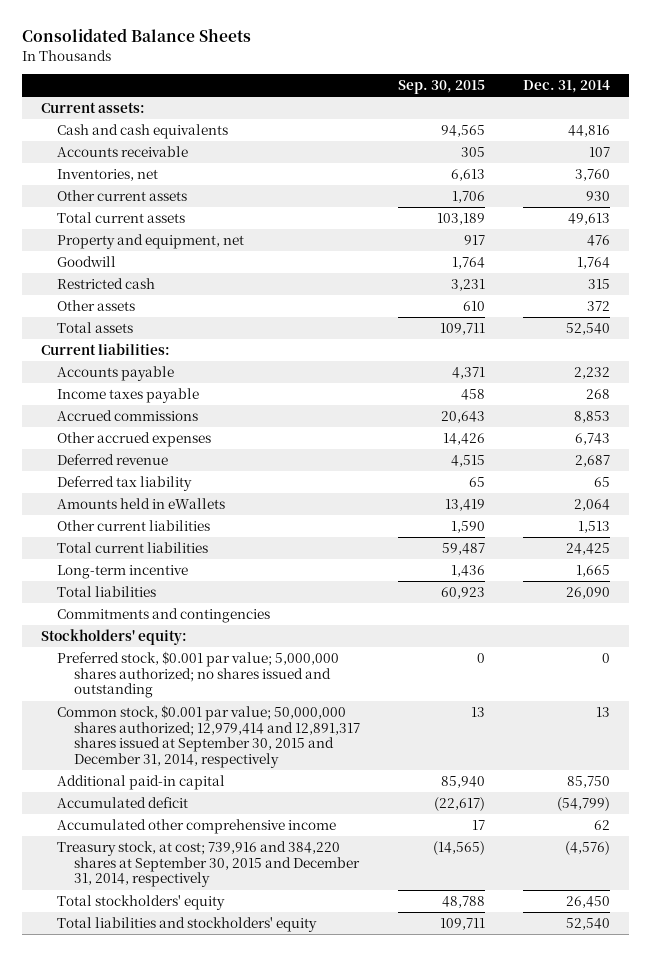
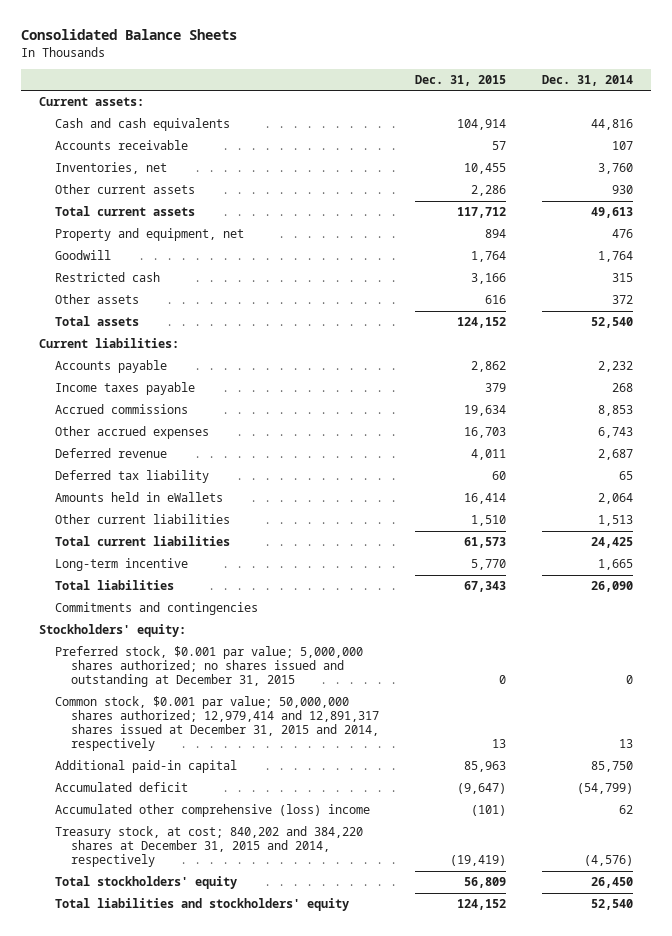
[397,80,485,95] Sep. 30, 2015 -> none
none -> [414,74,506,86] Dec. 31, 2015
[57,651,340,699] Preferred stock, $0.001 par value; 5,000,000 shares authorized; no shares issued and outstanding -> [54,646,363,688] Preferred stock, $0.001 par value; 5,000,000 shares authorized; no shares issued and outstanding at December 31, 2015
[57,705,360,769] Common stock, $0.001 par value; 50,000,000 shares authorized; 12,979,414 and 12,891,317 shares issued at September 30, 2015 and December 31, 2014, respectively -> [54,696,379,752] Common stock, $0.001 par value; 50,000,000 shares authorized; 12,979,414 and 12,891,317 shares issued at December 31, 2015 and 2014, respectively
[57,819,337,835] Accumulated other comprehensive income -> [54,804,370,818] Accumulated other comprehensive (loss) income
[57,841,360,888] Treasury stock, at cost; 739,916 and 384,220 shares at September 30, 2015 and December 31, 2014, respectively -> [54,826,363,868] Treasury stock, at cost; 840,202 and 384,220 shares at December 31, 2015 and 2014, respectively

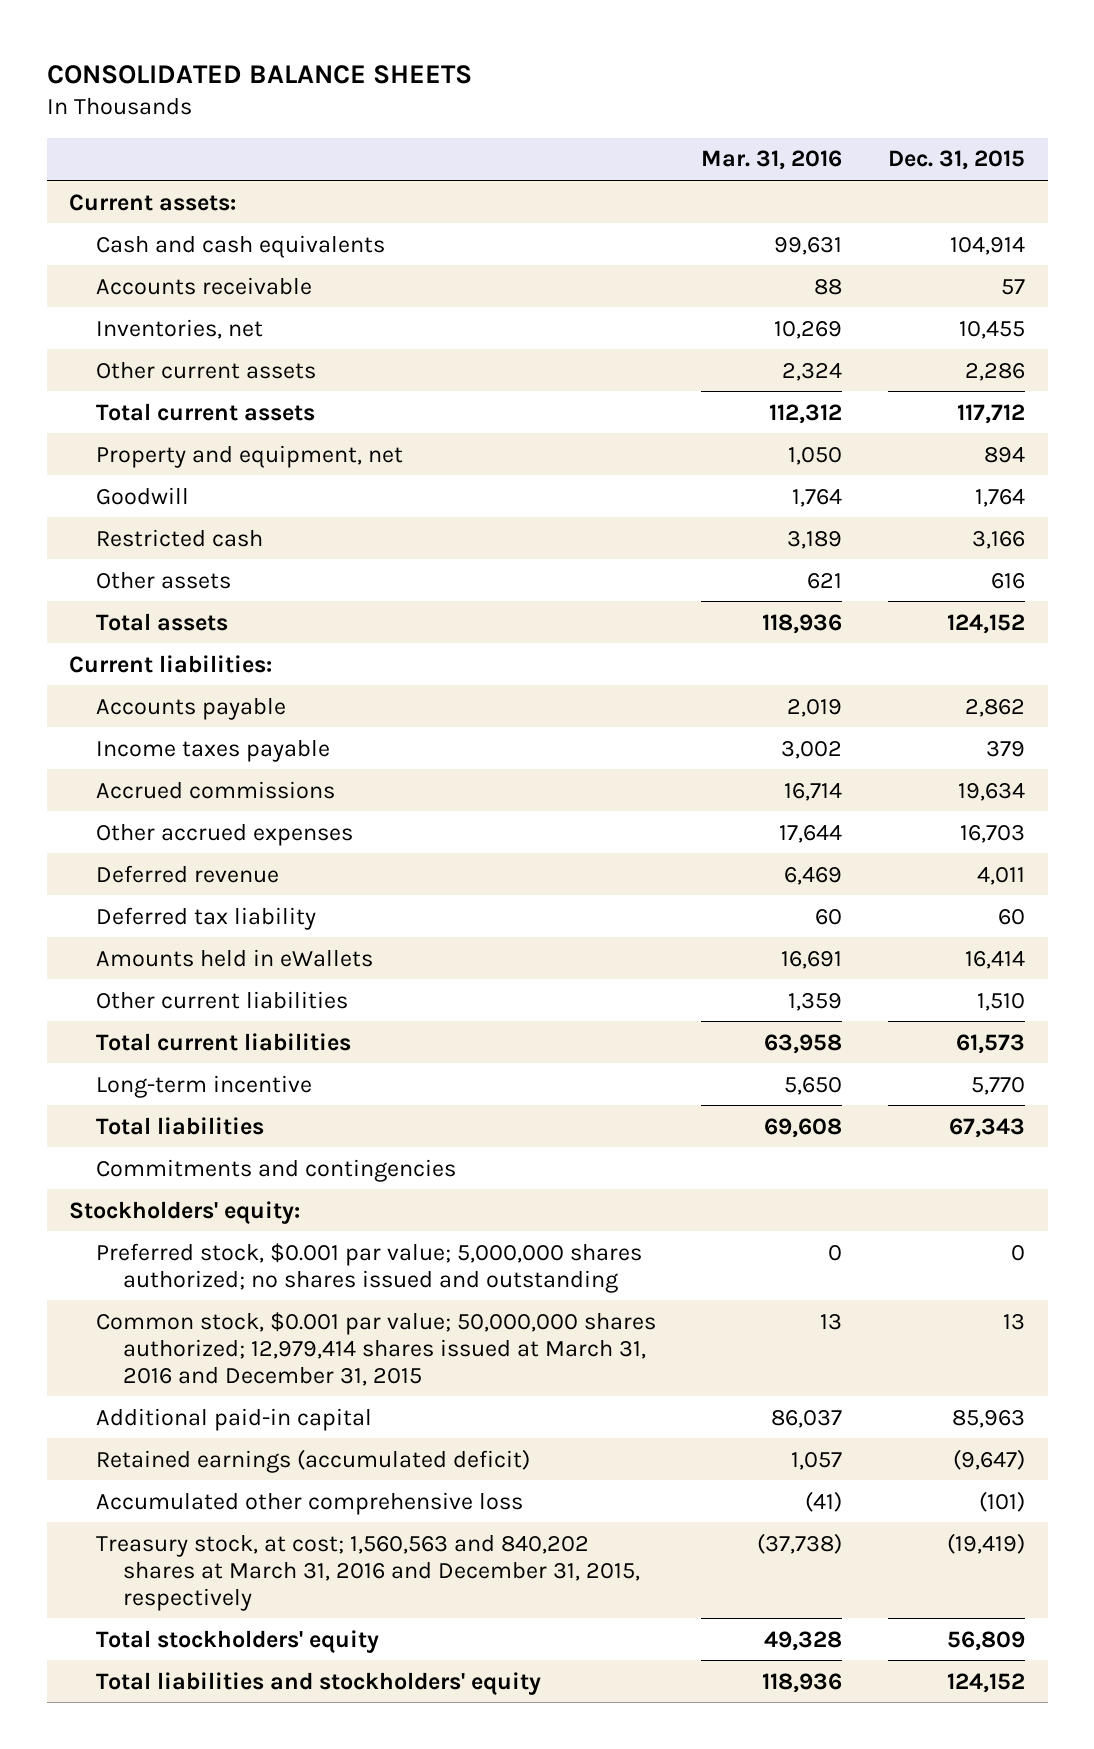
[21,29,238,41] Consolidated Balance Sheets -> [46,64,472,84] CONSOLIDATED BALANCE SHEETS
[541,74,633,86] Dec. 31, 2014 -> none
none -> [701,150,843,171] Mar. 31, 2016
[54,646,363,688] Preferred stock, $0.001 par value; 5,000,000 shares authorized; no shares issued and outstanding at December 31, 2015 -> [96,1242,643,1293] Preferred stock, $0.001 par value; 5,000,000 shares authorized; no shares issued and outstanding
[54,696,379,752] Common stock, $0.001 par value; 50,000,000 shares authorized; 12,979,414 and 12,891,317 shares issued at December 31, 2015 and 2014, respectively -> [96,1311,657,1386] Common stock, $0.001 par value; 50,000,000 shares authorized; 12,979,414 shares issued at March 31, 2016 and December 31, 2015
[54,782,188,793] Accumulated deficit -> [96,1448,531,1473] Retained earnings (accumulated deficit)
[54,804,370,818] Accumulated other comprehensive (loss) income -> [96,1491,524,1515] Accumulated other comprehensive loss
[54,826,363,868] Treasury stock, at cost; 840,202 and 384,220 shares at December 31, 2015 and 2014, respectively -> [96,1533,640,1611] Treasury stock, at cost; 1,560,563 and 840,202 shares at March 31, 2016 and December 31, 2015, respectively

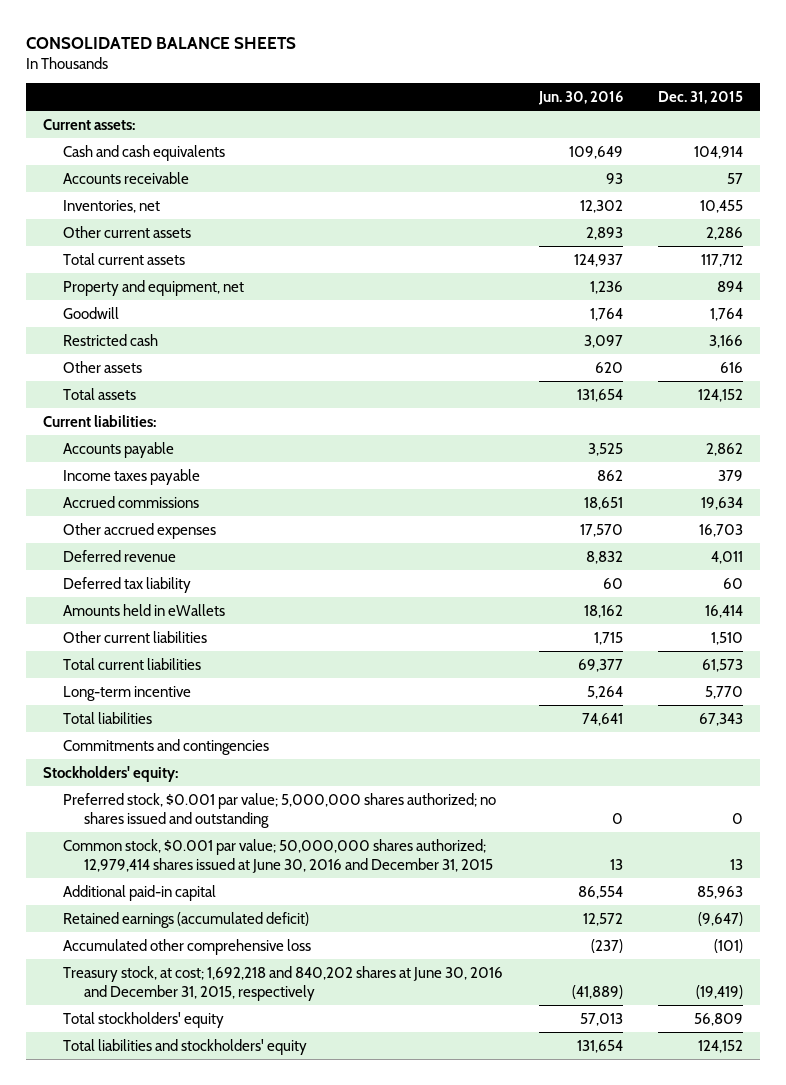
[701,150,843,171] Mar. 31, 2016 -> none
none -> [537,91,623,106] Jun. 30, 2016
[96,1311,657,1386] Common stock, $0.001 par value; 50,000,000 shares authorized; 12,979,414 shares issued at March 31, 2016 and December 31, 2015 -> [63,838,493,873] Common stock, $0.001 par value; 50,000,000 shares authorized; 12,979,414 shares issued at June 30, 2016 and December 31, 2015
[96,1533,640,1611] Treasury stock, at cost; 1,560,563 and 840,202 shares at March 31, 2016 and December 31, 2015, respectively -> [63,965,504,1001] Treasury stock, at cost; 1,692,218 and 840,202 shares at June 30, 2016 and December 31, 2015, respectively

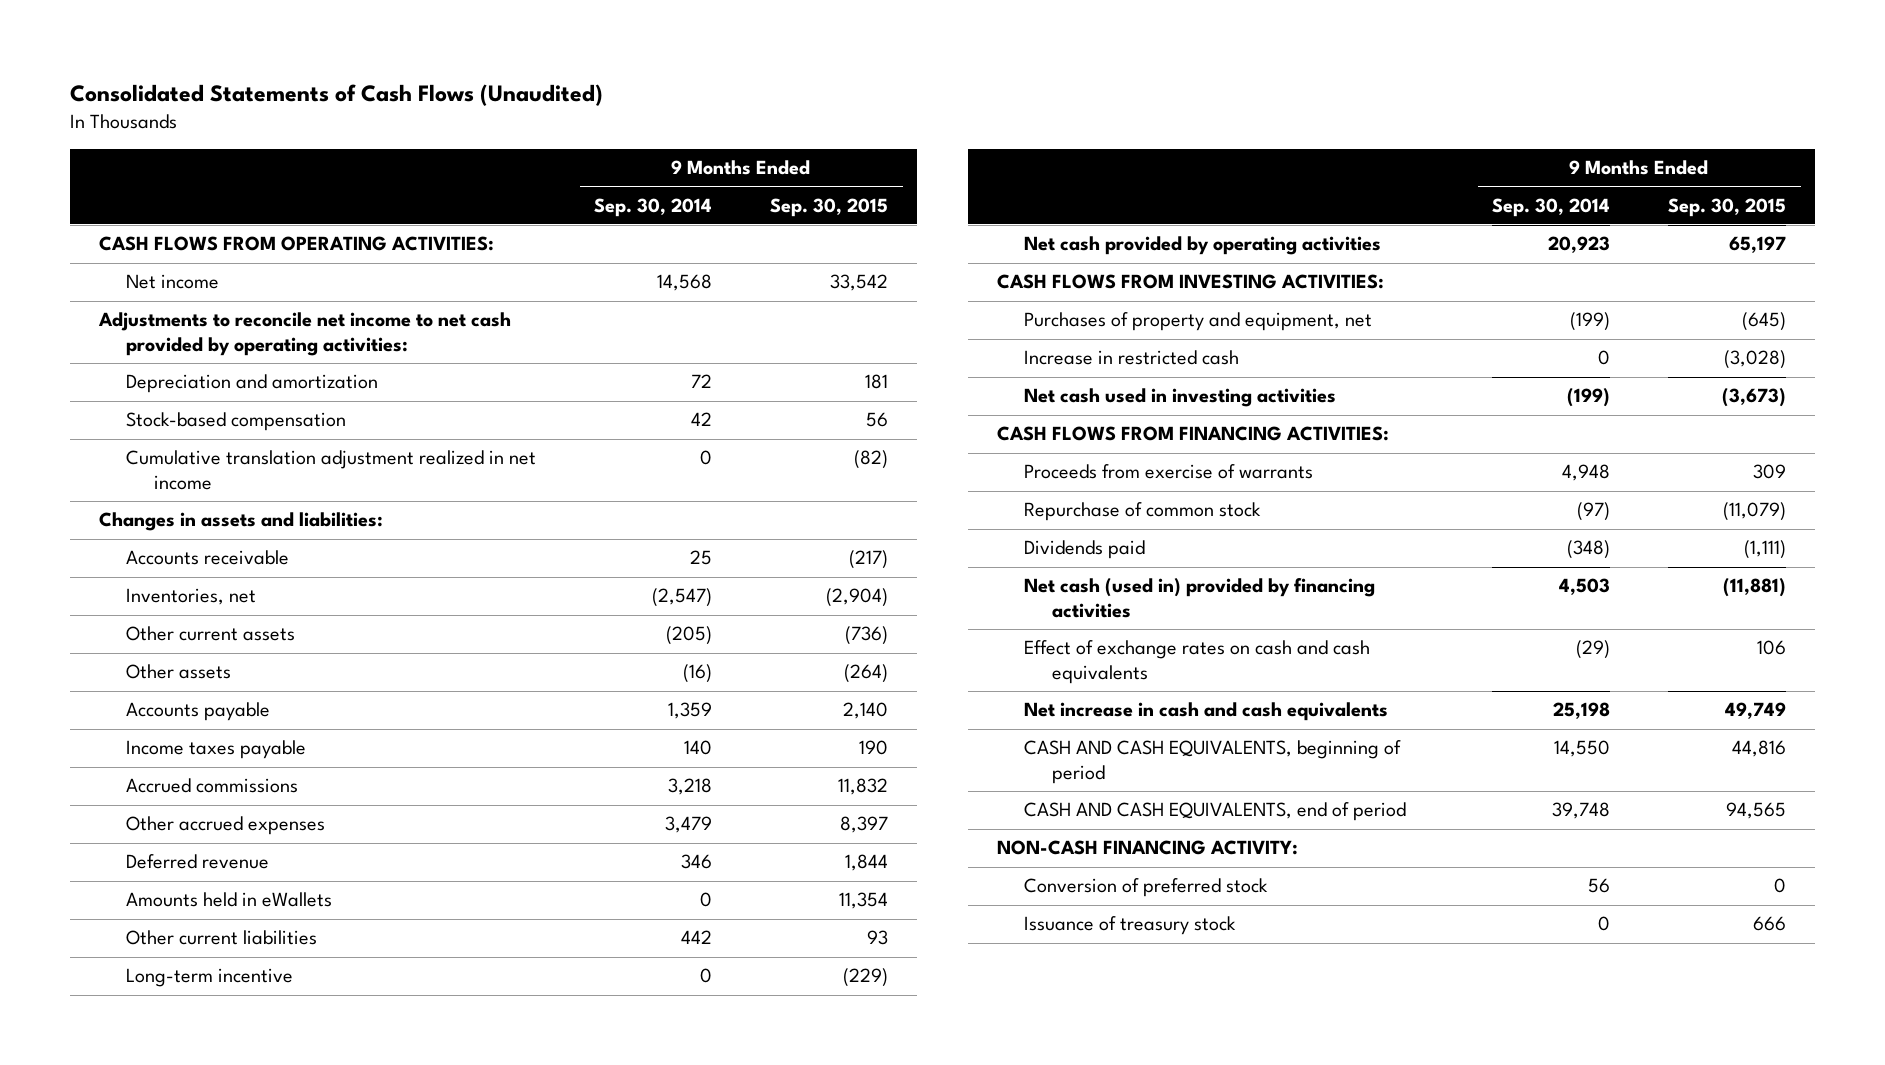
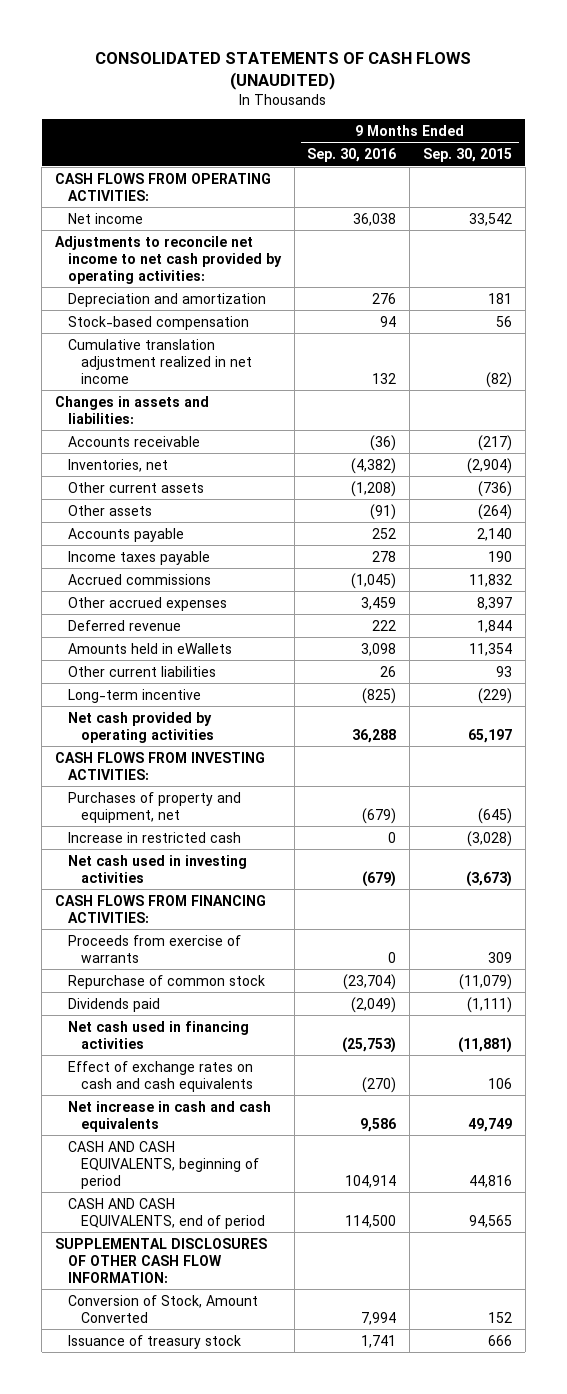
[69,84,603,107] Consolidated Statements of Cash Flows (Unaudited) -> [95,51,472,90] CONSOLIDATED STATEMENTS OF CASH FLOWS (UNAUDITED)
[594,197,713,217] Sep. 30, 2014 -> none
none -> [307,148,397,163] Sep. 30, 2016
[1024,578,1376,618] Net cash (used in) provided by financing activities -> [67,1020,249,1049] Net cash used in financing activities
[996,840,1298,856] NON-CASH FINANCING ACTIVITY: -> [54,1237,267,1283] SUPPLEMENTAL DISCLOSURES OF OTHER CASH FLOW INFORMATION:
[1024,878,1269,898] Conversion of preferred stock -> [67,1294,258,1323] Conversion of Stock, Amount Converted
[1774,878,1787,894] 0 -> [487,1311,512,1323] 152

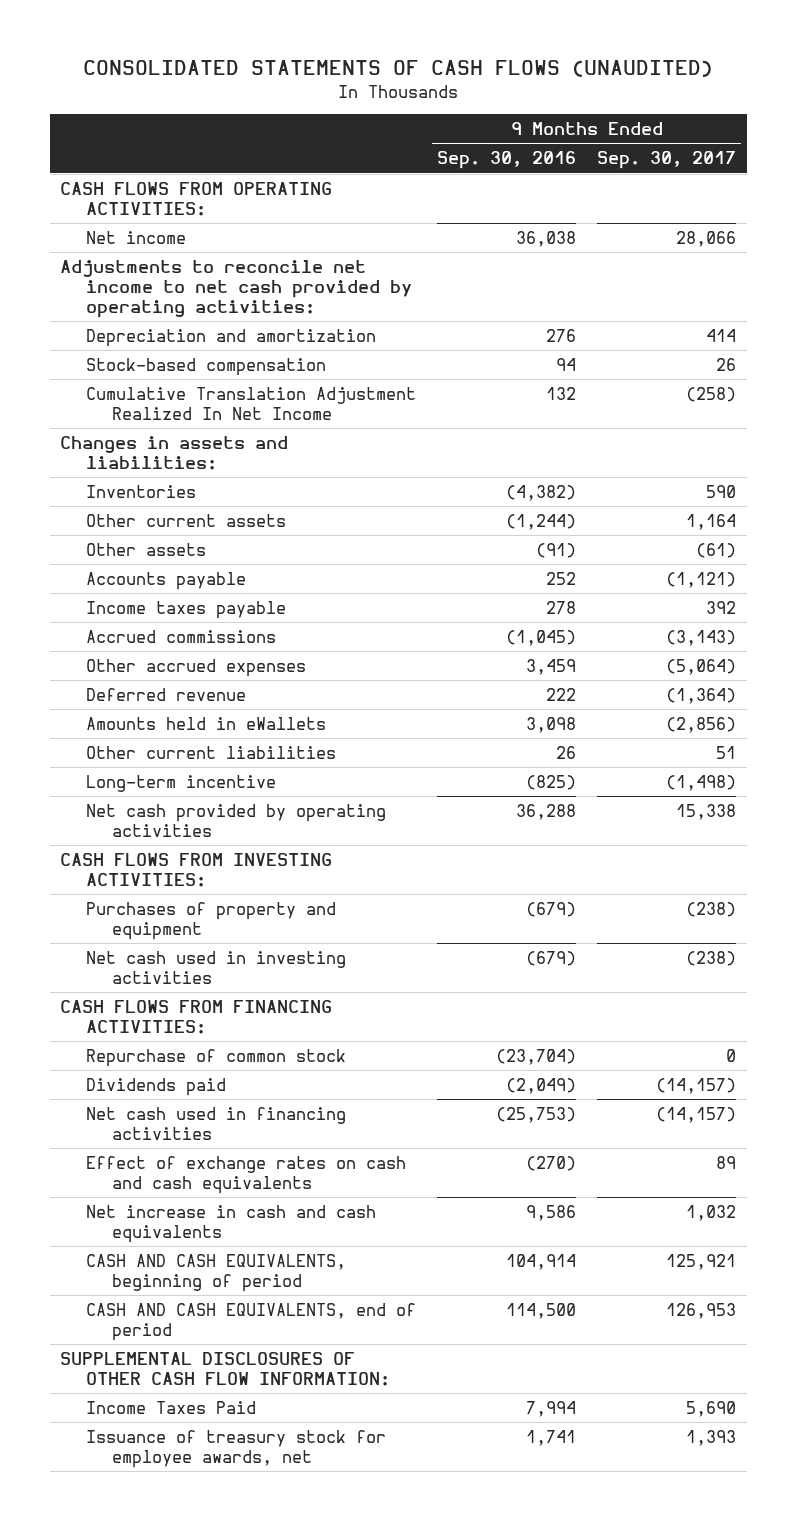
[422,148,512,163] Sep. 30, 2015 -> none
none -> [597,151,737,170] Sep. 30, 2017
[67,338,252,384] Cumulative translation adjustment realized in net income -> [86,386,417,420] Cumulative Translation Adjustment Realized In Net Income
[67,435,200,447] Accounts receivable -> none
[67,458,168,472] Inventories, net -> [86,484,197,498] Inventories
[351,480,397,497] (1,208) -> [506,513,577,530] (1,244)
[67,831,241,843] Increase in restricted cash -> none
[67,791,241,823] Purchases of property and equipment, net -> [86,901,337,940] Purchases of property and equipment
[67,934,241,963] Proceeds from exercise of warrants -> none
[67,1294,258,1323] Conversion of Stock, Amount Converted -> [86,1400,257,1414] Income Taxes Paid
[67,1334,241,1349] Issuance of treasury stock -> [86,1429,387,1468] Issuance of treasury stock for employee awards, net

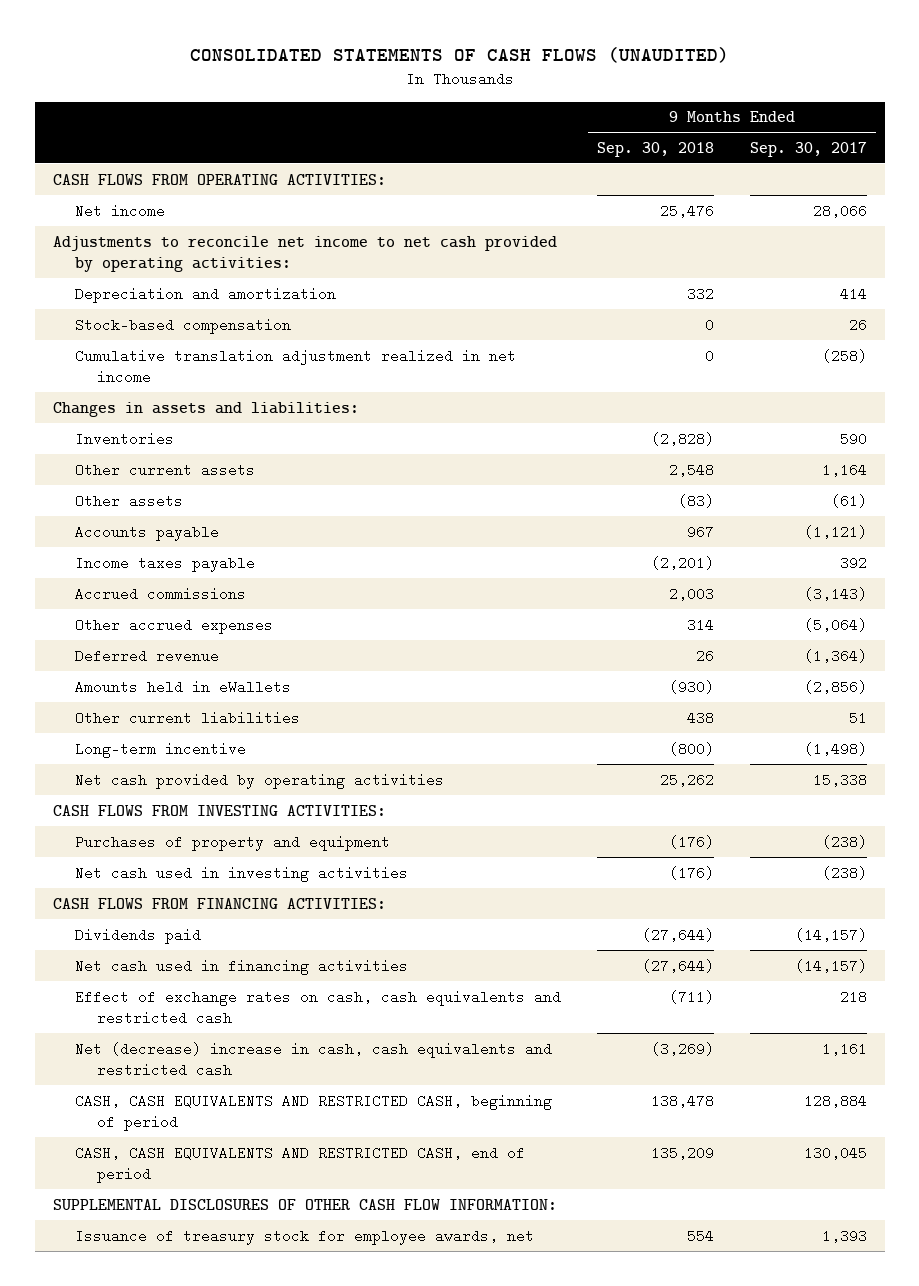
[437,151,577,170] Sep. 30, 2016 -> none
none -> [596,141,714,157] Sep. 30, 2018
[86,386,417,420] Cumulative Translation Adjustment Realized In Net Income -> [74,348,516,384] Cumulative translation adjustment realized in net income
[86,1048,347,1067] Repurchase of common stock -> none
[86,1155,407,1194] Effect of exchange rates on cash and cash equivalents -> [74,989,561,1025] Effect of exchange rates on cash, cash equivalents and restricted cash
[716,1155,737,1169] 89 -> [839,989,867,1004] 218
[86,1204,377,1243] Net increase in cash and cash equivalents -> [74,1041,552,1077] Net (decrease) increase in cash, cash equivalents and restricted cash
[686,1204,737,1221] 1,032 -> [821,1041,867,1056] 1,161
[86,1253,347,1292] CASH AND CASH EQUIVALENTS, beginning of period -> [74,1093,552,1131] CASH, CASH EQUIVALENTS AND RESTRICTED CASH, beginning of period
[666,1253,737,1270] 125,921 -> [803,1093,867,1108] 128,884
[86,1302,417,1341] CASH AND CASH EQUIVALENTS, end of period -> [74,1145,525,1183] CASH, CASH EQUIVALENTS AND RESTRICTED CASH, end of period
[666,1302,737,1319] 126,953 -> [803,1145,867,1160] 130,045
[86,1400,257,1414] Income Taxes Paid -> none

